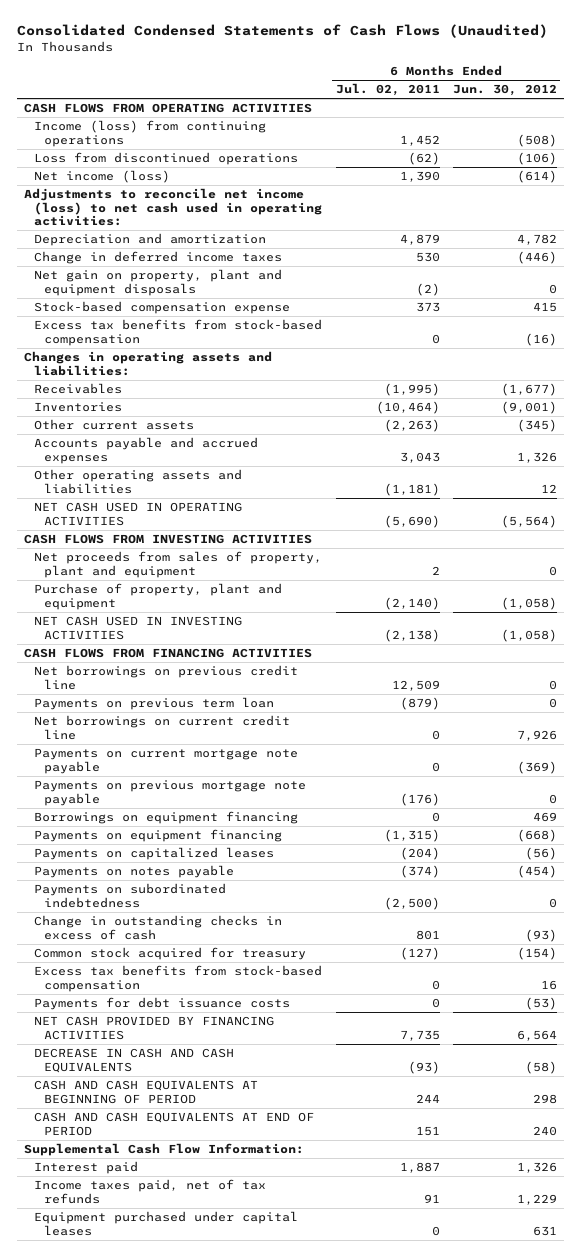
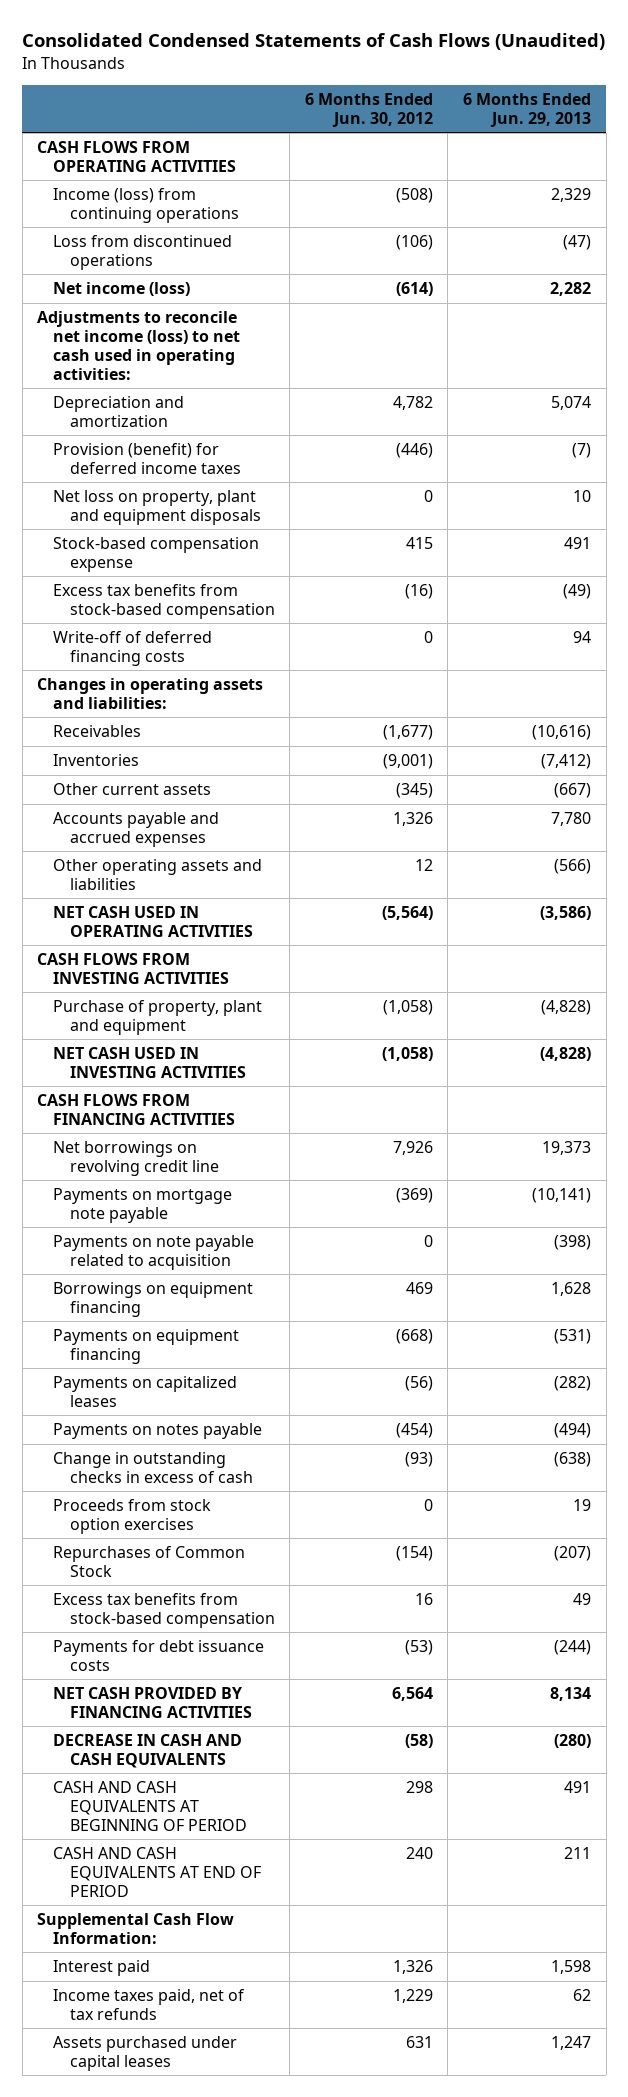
[335,83,440,97] Jul. 02, 2011 -> none
none -> [462,92,591,127] 6 Months Ended Jun. 29, 2013
[34,251,283,265] Change in deferred income taxes -> [53,443,241,474] Provision (benefit) for deferred income taxes
[34,269,283,296] Net gain on property, plant and equipment disposals -> [53,490,261,525] Net loss on property, plant and equipment disposals
none -> [53,631,213,666] Write-off of deferred financing costs
[34,551,323,578] Net proceeds from sales of property, plant and equipment -> none
[34,665,299,690] Net borrowings on previous credit line -> none
[34,697,275,711] Payments on previous term loan -> none
[34,780,307,806] Payments on previous mortgage note payable -> none
[34,715,291,740] Net borrowings on current credit line -> [53,1141,219,1176] Net borrowings on revolving credit line
[34,748,299,774] Payments on current mortgage note payable -> [53,1188,233,1223] Payments on mortgage note payable
none -> [53,1235,255,1270] Payments on note payable related to acquisition
[34,883,227,908] Payments on subordinated indebtedness -> none
none -> [53,1499,212,1534] Proceeds from stock option exercises
[34,947,307,961] Common stock acquired for treasury -> [53,1546,246,1577] Repurchases of Common Stock
[34,1211,299,1236] Equipment purchased under capital leases -> [53,2036,238,2071] Assets purchased under capital leases

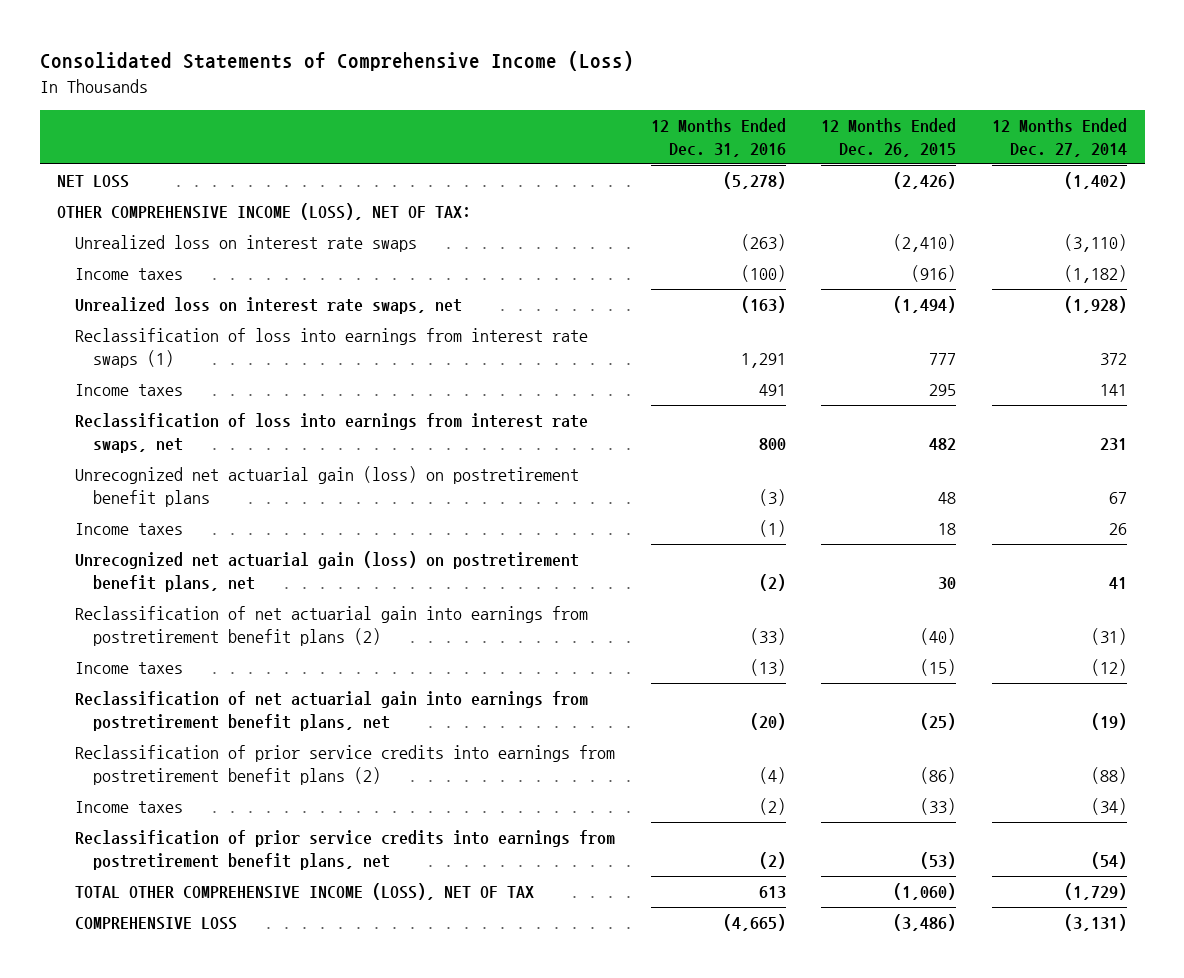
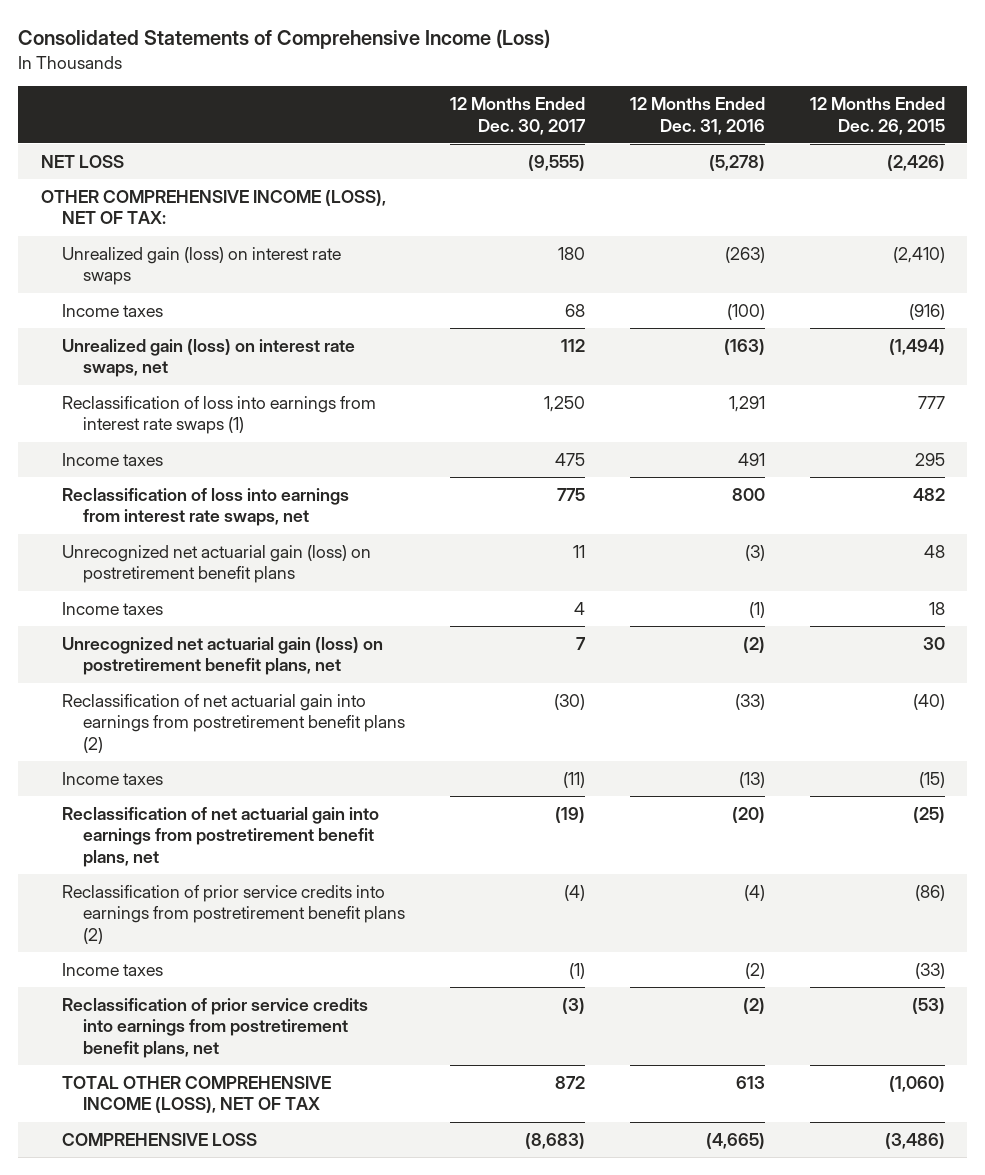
[991,117,1127,158] 12 Months Ended Dec. 27, 2014 -> none
none -> [450,97,587,135] 12 Months Ended Dec. 30, 2017
[75,235,418,253] Unrealized loss on interest rate swaps -> [61,246,341,286] Unrealized gain (loss) on interest rate swaps
[75,297,463,315] Unrealized loss on interest rate swaps, net -> [61,338,355,378] Unrealized gain (loss) on interest rate swaps, net

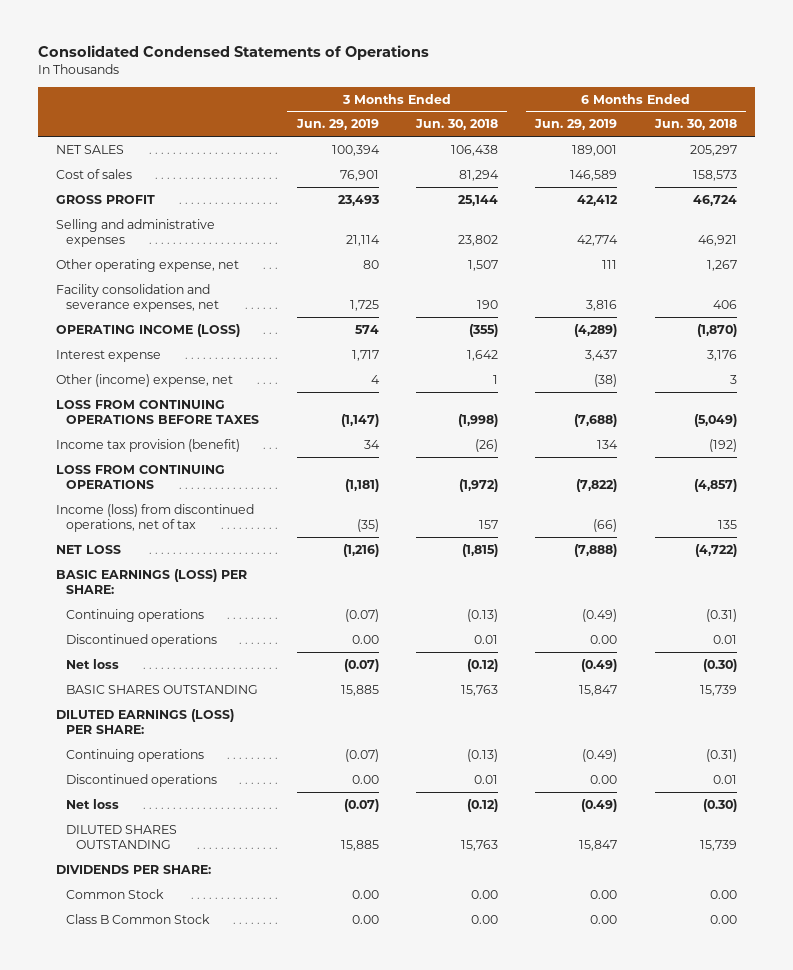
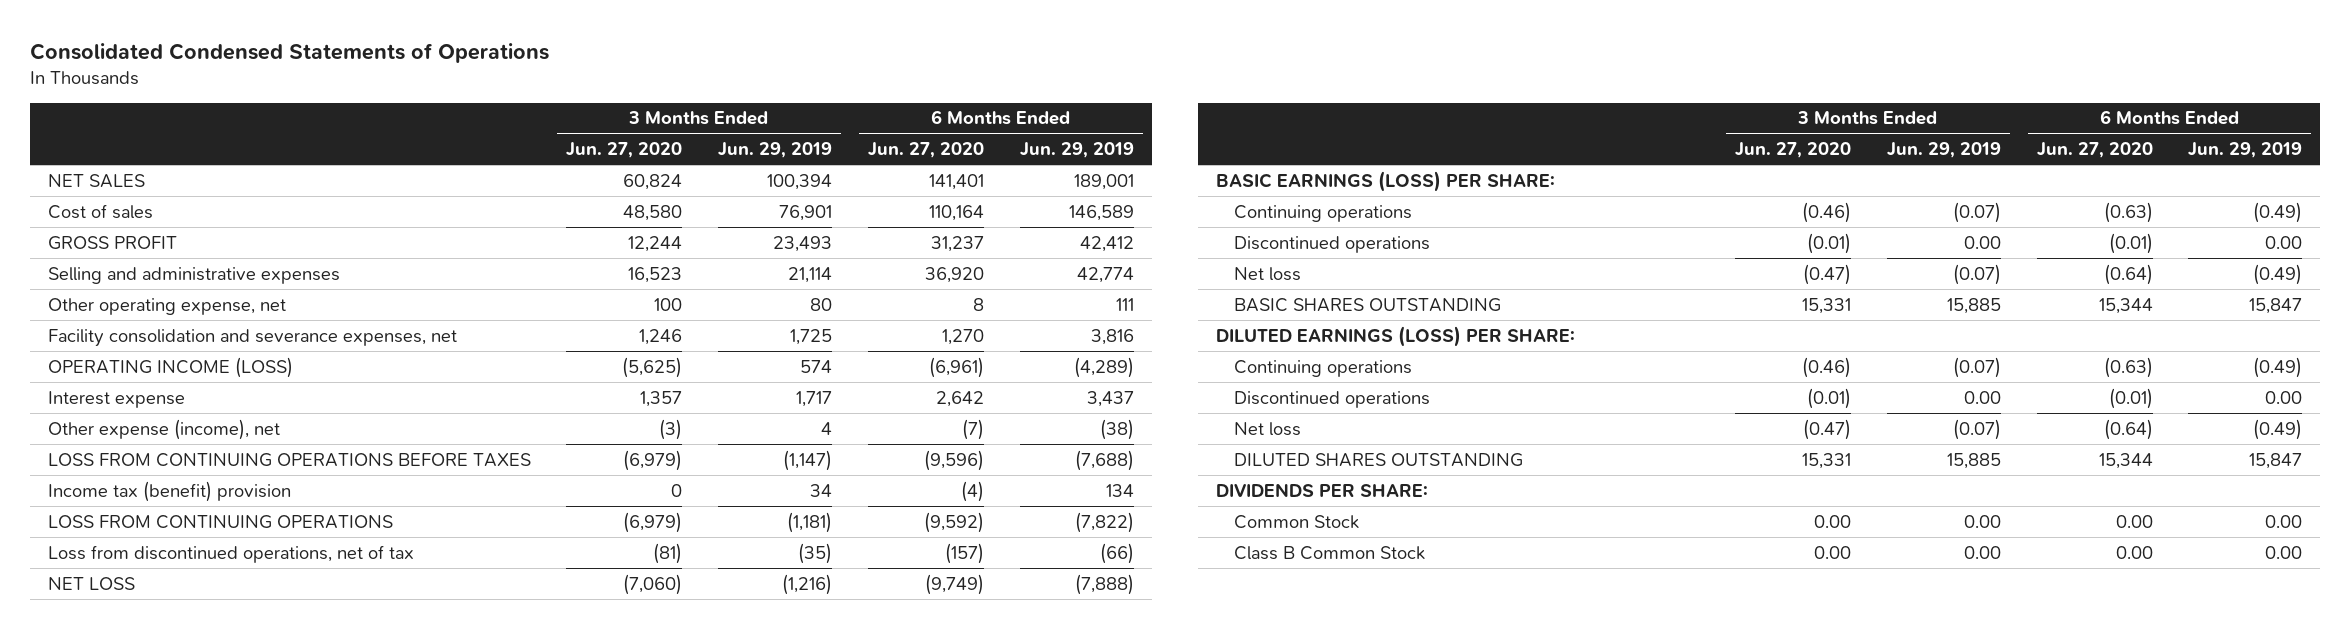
[415,119,499,131] Jun. 30, 2018 -> none
[653,119,737,131] Jun. 30, 2018 -> none
none -> [566,142,683,159] Jun. 27, 2020
none -> [867,142,984,159] Jun. 27, 2020
[56,373,234,387] Other (income) expense, net -> [47,418,280,440] Other expense (income), net
[56,438,241,452] Income tax provision (benefit) -> [47,480,291,502] Income tax (benefit) provision
[56,503,255,533] Income (loss) from discontinued operations, net of tax -> [47,544,414,563] Loss from discontinued operations, net of tax

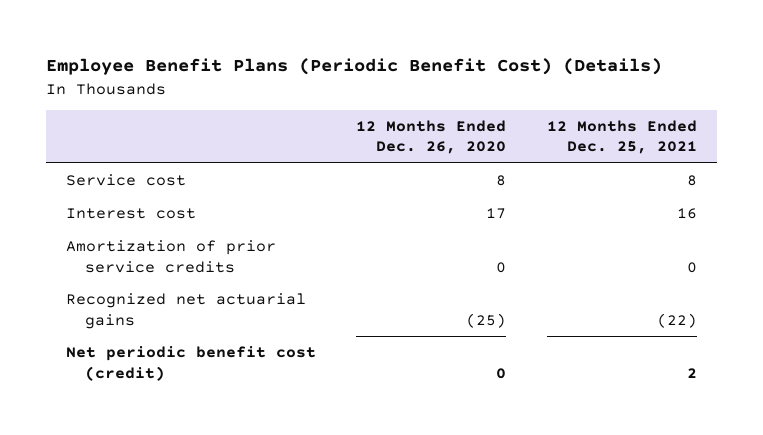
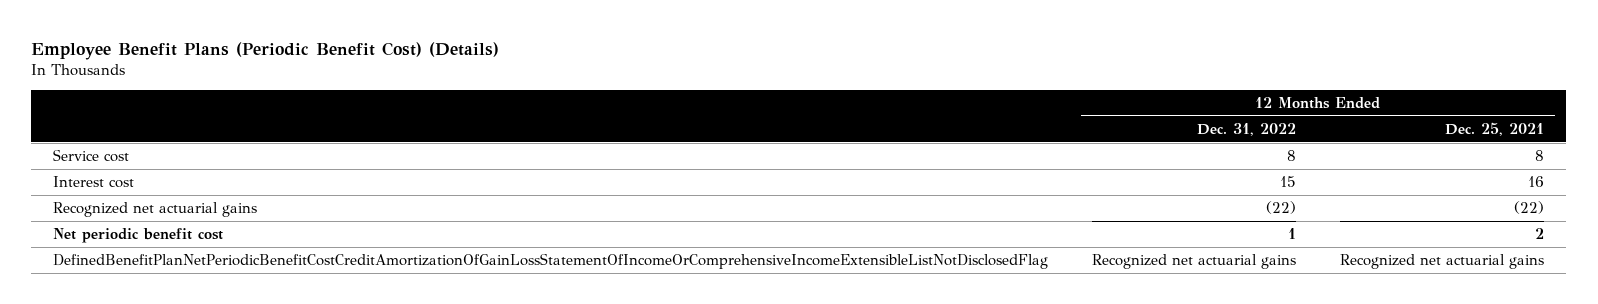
[356,120,507,155] 12 Months Ended Dec. 26, 2020 -> none
none -> [1197,122,1297,136] Dec. 31, 2022
[65,240,276,273] Amortization of prior service credits -> none
[65,346,316,381] Net periodic benefit cost (credit) -> [53,228,224,244] Net periodic benefit cost
none -> [53,253,1049,270] DefinedBenefitPlanNetPeriodicBenefitCostCreditAmortizationOfGainLossStatementOfIncomeOrComprehensiveIncomeExtensibleListNotDisclosedFlag

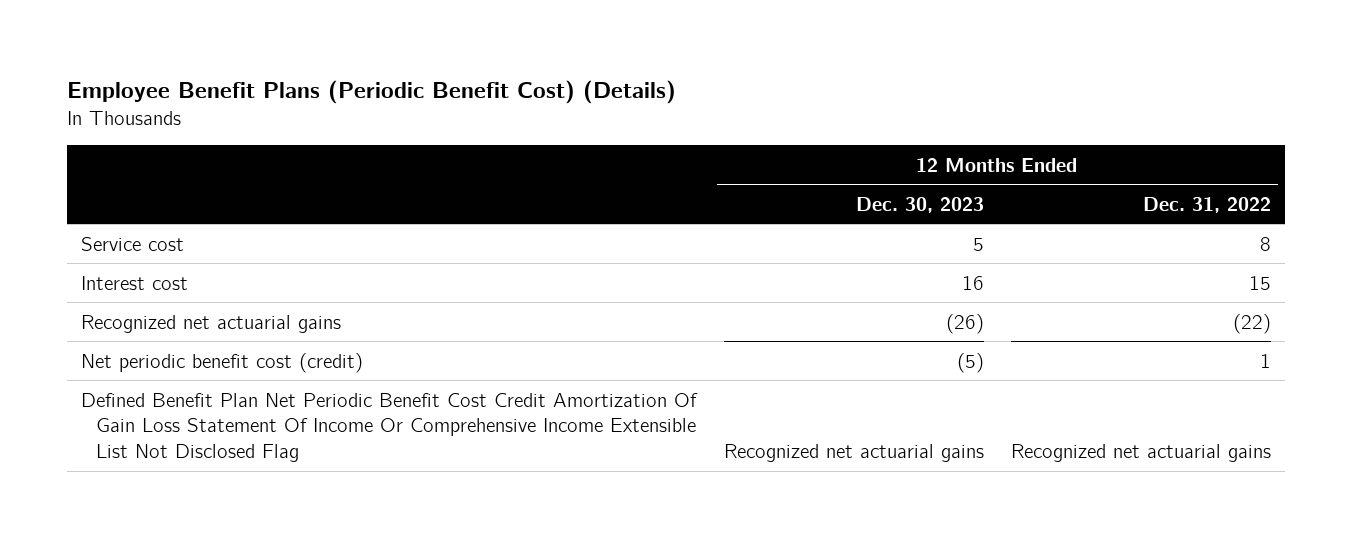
[1445,121,1545,136] Dec. 25, 2021 -> none
none -> [855,196,984,213] Dec. 30, 2023
[53,228,224,244] Net periodic benefit cost -> [80,352,363,373] Net periodic benefit cost (credit)
[53,253,1049,270] DefinedBenefitPlanNetPeriodicBenefitCostCreditAmortizationOfGainLossStatementOfIncomeOrComprehensiveIncomeExtensibleListNotDisclosedFlag -> [80,392,698,462] Defined Benefit Plan Net Periodic Benefit Cost Credit Amortization Of Gain Loss Statement Of Income Or Comprehensive Income Extensible List Not Disclosed Flag

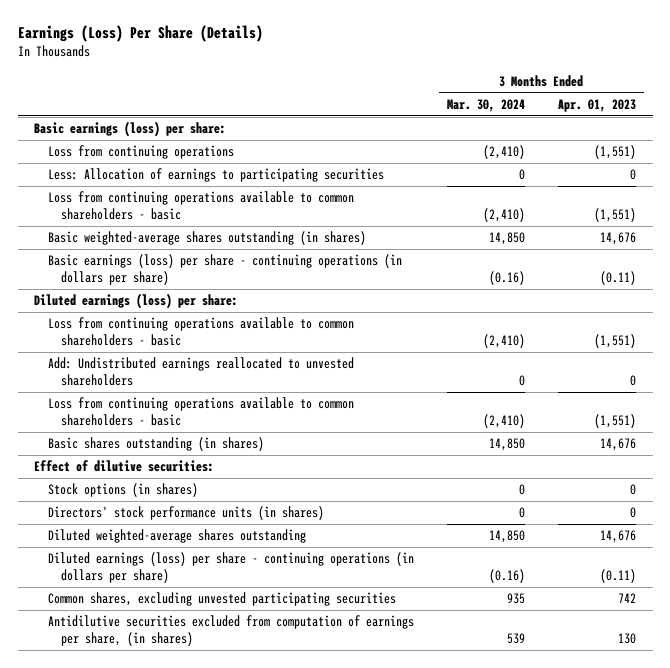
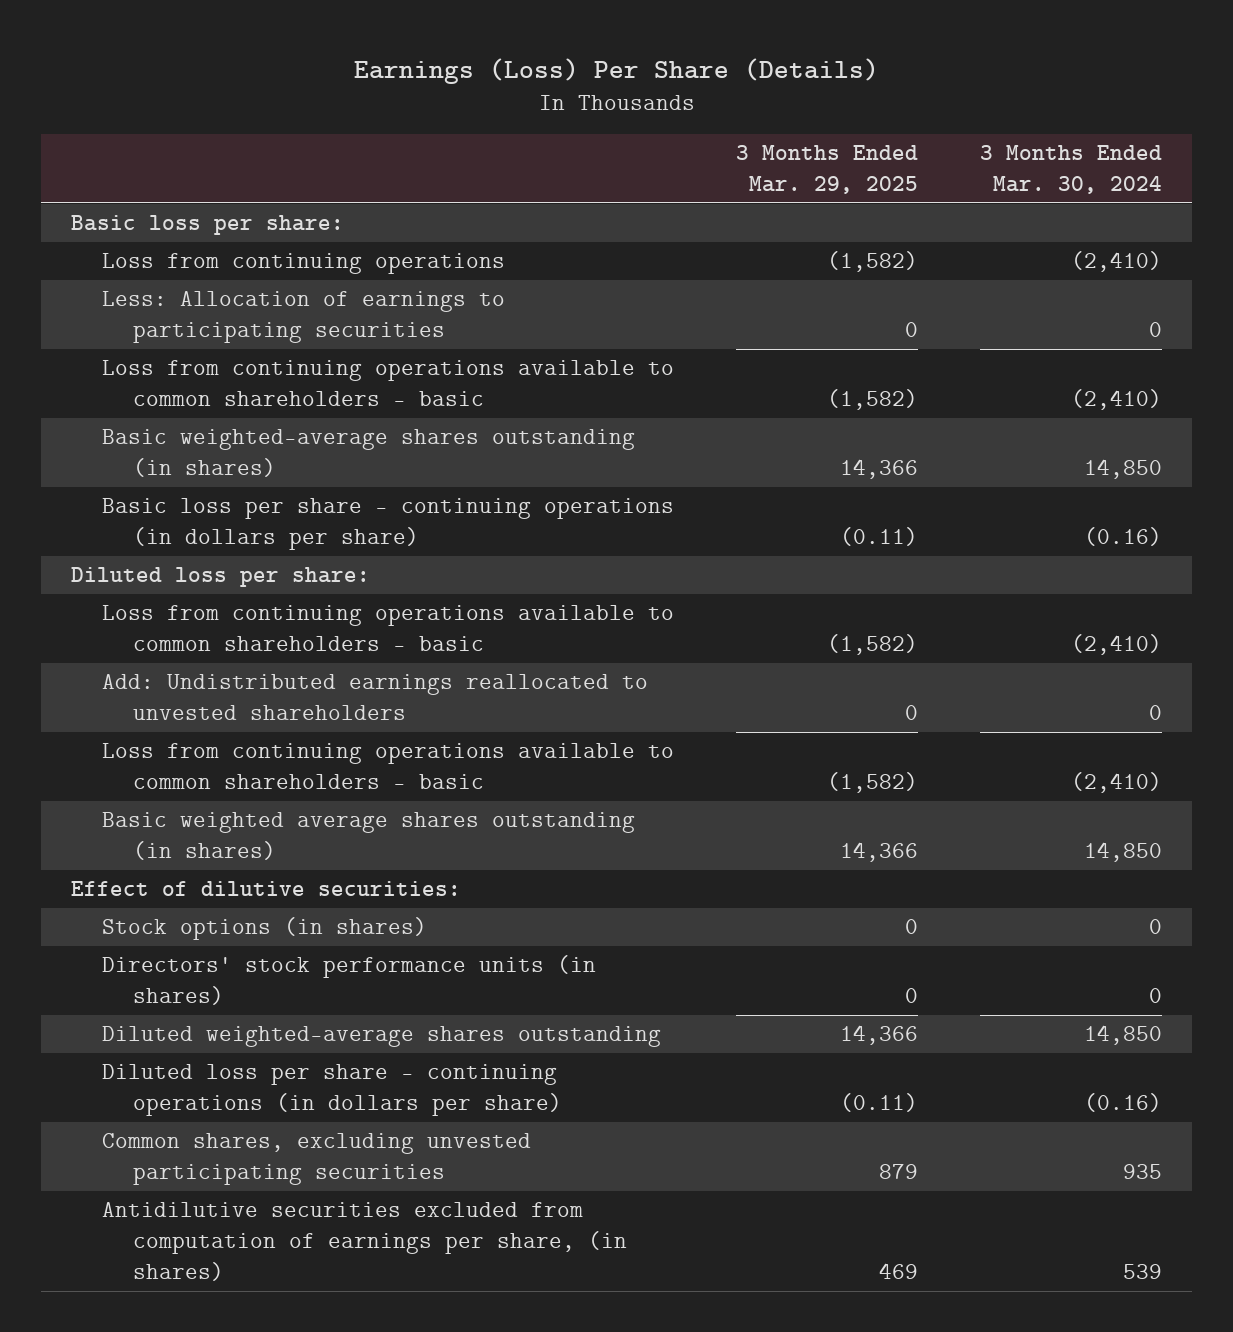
[558,99,637,113] Apr. 01, 2023 -> none
none -> [736,145,919,195] 3 Months Ended Mar. 29, 2025
[34,121,227,138] Basic earnings (loss) per share: -> [71,215,345,236] Basic loss per share:
[47,254,402,286] Basic earnings (loss) per share - continuing operations (in dollars per share) -> [102,498,675,551] Basic loss per share - continuing operations (in dollars per share)
[34,293,239,310] Diluted earnings (loss) per share: -> [71,567,371,588] Diluted loss per share:
[47,437,264,452] Basic shares outstanding (in shares) -> [102,812,636,861] Basic weighted average shares outstanding (in shares)
[47,552,414,584] Diluted earnings (loss) per share - continuing operations (in dollars per share) -> [102,1064,563,1117] Diluted loss per share - continuing operations (in dollars per share)

